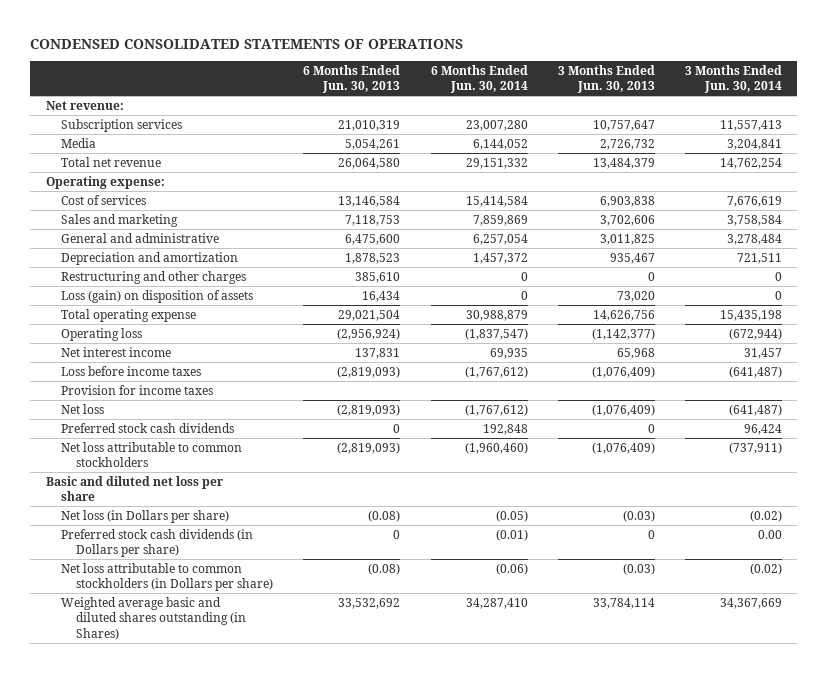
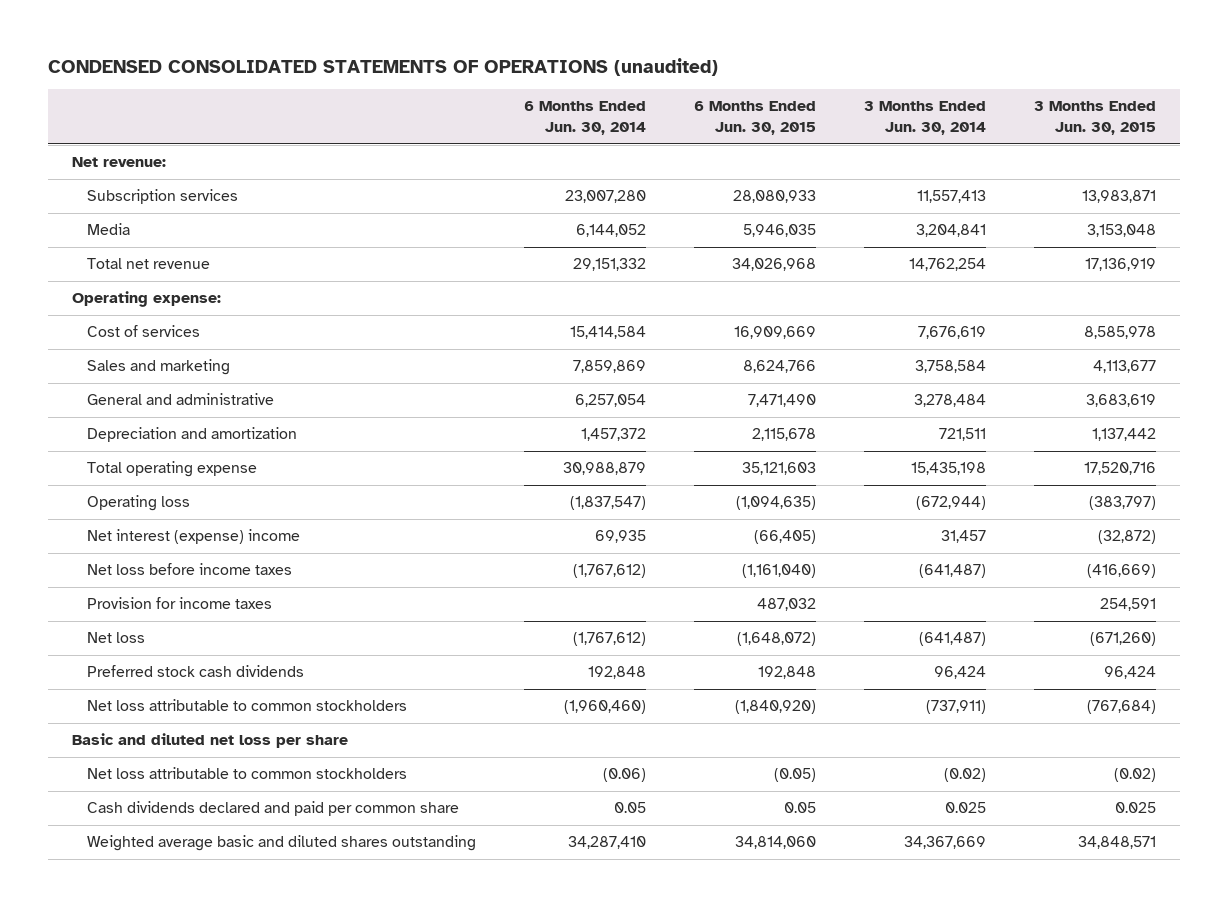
[30,39,464,50] CONDENSED CONSOLIDATED STATEMENTS OF OPERATIONS -> [47,57,718,76] CONDENSED CONSOLIDATED STATEMENTS OF OPERATIONS (unaudited)
[303,64,401,94] 6 Months Ended Jun. 30, 2013 -> none
[557,64,655,94] 3 Months Ended Jun. 30, 2013 -> none
none -> [694,101,817,136] 6 Months Ended Jun. 30, 2015
none -> [1034,101,1157,136] 3 Months Ended Jun. 30, 2015
[60,270,246,284] Restructuring and other charges -> none
[60,289,253,303] Loss (gain) on disposition of assets -> none
[60,346,171,357] Net interest income -> [87,529,301,545] Net interest (expense) income
[60,365,201,376] Loss before income taxes -> [87,563,293,576] Net loss before income taxes
[60,528,253,558] Preferred stock cash dividends (in Dollars per share) -> none
[60,562,274,592] Net loss attributable to common stockholders (in Dollars per share) -> none
[60,509,229,523] Net loss (in Dollars per share) -> [87,767,408,780] Net loss attributable to common stockholders
[495,509,528,522] (0.05) -> [603,768,647,783] (0.06)
none -> [87,801,460,817] Cash dividends declared and paid per common share
[60,596,247,640] Weighted average basic and diluted shares outstanding (in Shares) -> [87,835,477,852] Weighted average basic and diluted shares outstanding

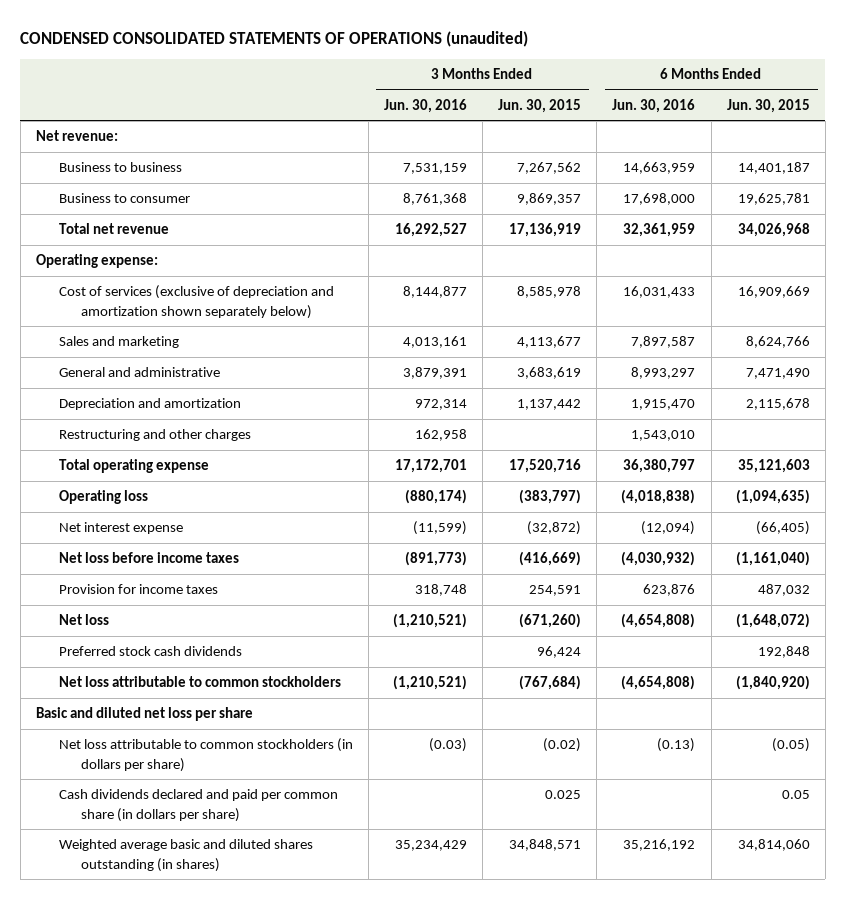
[524,101,647,136] 6 Months Ended Jun. 30, 2014 -> none
[864,101,987,136] 3 Months Ended Jun. 30, 2014 -> none
none -> [383,98,467,113] Jun. 30, 2016
none -> [612,98,696,113] Jun. 30, 2016
[87,189,239,205] Subscription services -> none
[87,223,131,236] Media -> none
none -> [58,162,182,173] Business to business
none -> [58,193,190,204] Business to consumer
[87,325,201,338] Cost of services -> [58,285,334,319] Cost of services (exclusive of depreciation and amortization shown separately below)
none -> [58,429,251,442] Restructuring and other charges
[87,529,301,545] Net interest (expense) income -> [58,522,183,535] Net interest expense
[87,767,408,780] Net loss attributable to common stockholders -> [58,738,353,772] Net loss attributable to common stockholders (in dollars per share)
[87,801,460,817] Cash dividends declared and paid per common share -> [58,789,338,822] Cash dividends declared and paid per common share (in dollars per share)
[87,835,477,852] Weighted average basic and diluted shares outstanding -> [58,839,313,872] Weighted average basic and diluted shares outstanding (in shares)

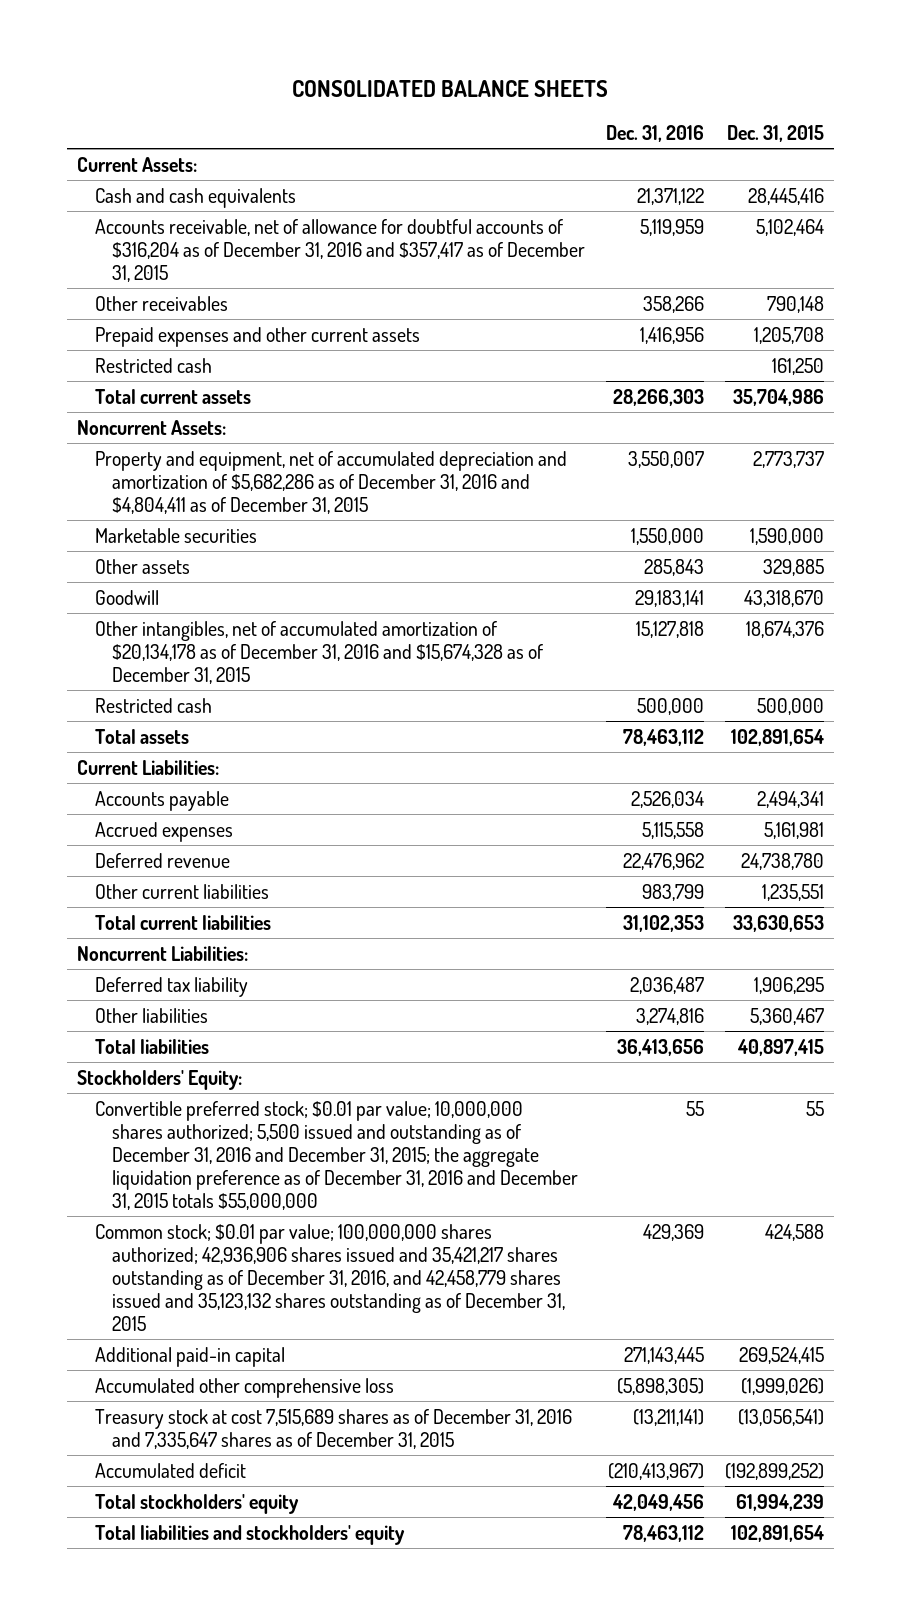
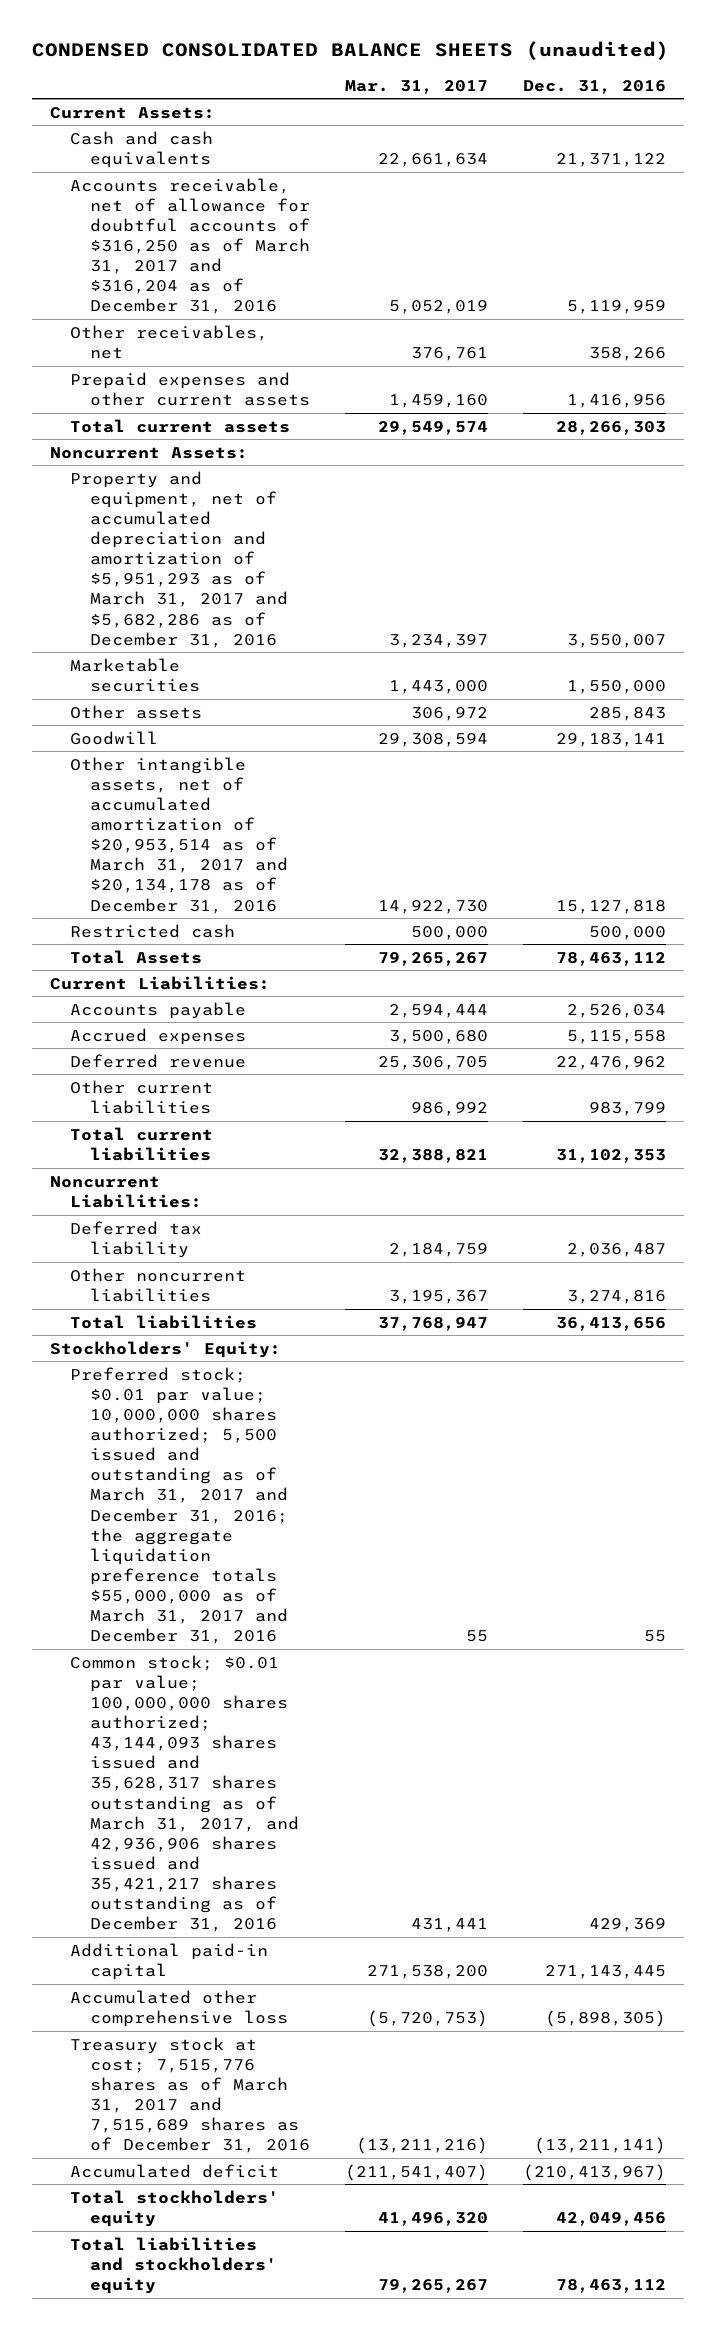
[292,80,609,98] CONSOLIDATED BALANCE SHEETS -> [32,41,670,61] CONDENSED CONSOLIDATED BALANCE SHEETS (unaudited)
[726,125,824,143] Dec. 31, 2015 -> none
none -> [345,79,489,94] Mar. 31, 2017
[94,218,586,282] Accounts receivable, net of allowance for doubtful accounts of $316,204 as of December 31, 2016 and $357,417 as of December 31, 2015 -> [69,177,311,315] Accounts receivable, net of allowance for doubtful accounts of $316,250 as of March 31, 2017 and $316,204 as of December 31, 2016
[94,295,228,311] Other receivables -> [69,324,268,359] Other receivables, net
[94,357,212,373] Restricted cash -> none
[94,450,567,514] Property and equipment, net of accumulated depreciation and amortization of $5,682,286 as of December 31, 2016 and $4,804,411 as of December 31, 2015 -> [69,470,289,648] Property and equipment, net of accumulated depreciation and amortization of $5,951,293 as of March 31, 2017 and $5,682,286 as of December 31, 2016
[94,620,544,684] Other intangibles, net of accumulated amortization of $20,134,178 as of December 31, 2016 and $15,674,328 as of December 31, 2015 -> [69,756,289,914] Other intangible assets, net of accumulated amortization of $20,953,514 as of March 31, 2017 and $20,134,178 as of December 31, 2016
[94,728,189,744] Total assets -> [69,949,202,964] Total Assets
[94,1007,208,1023] Other liabilities -> [69,1267,246,1302] Other noncurrent liabilities
[94,1100,579,1210] Convertible preferred stock; $0.01 par value; 10,000,000 shares authorized; 5,500 issued and outstanding as of December 31, 2016 and December 31, 2015; the aggregate liquidation preference as of December 31, 2016 and December 31, 2015 totals $55,000,000 -> [69,1366,289,1645] Preferred stock; $0.01 par value; 10,000,000 shares authorized; 5,500 issued and outstanding as of March 31, 2017 and December 31, 2016; the aggregate liquidation preference totals $55,000,000 as of March 31, 2017 and December 31, 2016
[94,1223,566,1331] Common stock; $0.01 par value; 100,000,000 shares authorized; 42,936,906 shares issued and 35,421,217 shares outstanding as of December 31, 2016, and 42,458,779 shares issued and 35,123,132 shares outstanding as of December 31, 2015 -> [69,1654,300,1933] Common stock; $0.01 par value; 100,000,000 shares authorized; 43,144,093 shares issued and 35,628,317 shares outstanding as of March 31, 2017, and 42,936,906 shares issued and 35,421,217 shares outstanding as of December 31, 2016
[94,1408,572,1449] Treasury stock at cost 7,515,689 shares as of December 31, 2016 and 7,335,647 shares as of December 31, 2015 -> [69,2036,311,2154] Treasury stock at cost; 7,515,776 shares as of March 31, 2017 and 7,515,689 shares as of December 31, 2016

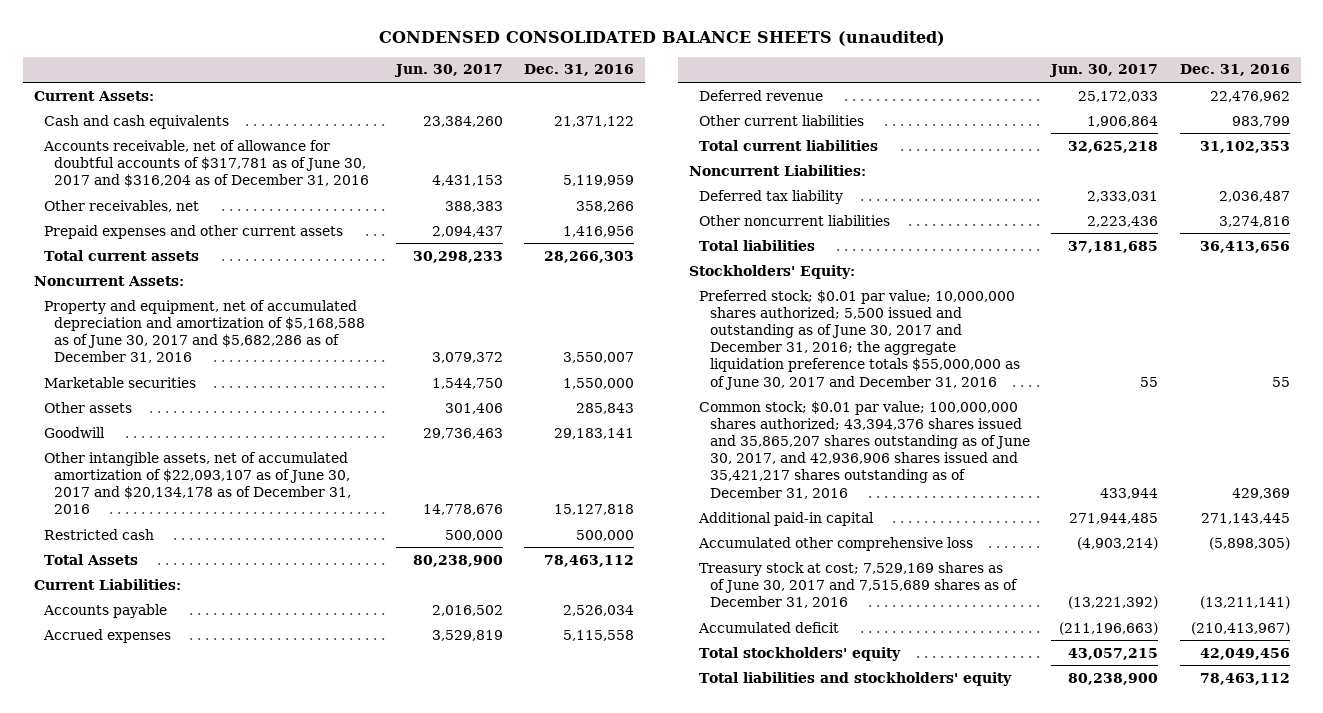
[345,79,489,94] Mar. 31, 2017 -> none
none -> [393,64,503,78] Jun. 30, 2017
[69,177,311,315] Accounts receivable, net of allowance for doubtful accounts of $316,250 as of March 31, 2017 and $316,204 as of December 31, 2016 -> [42,139,370,187] Accounts receivable, net of allowance for doubtful accounts of $317,781 as of June 30, 2017 and $316,204 as of December 31, 2016
[69,470,289,648] Property and equipment, net of accumulated depreciation and amortization of $5,951,293 as of March 31, 2017 and $5,682,286 as of December 31, 2016 -> [43,299,366,364] Property and equipment, net of accumulated depreciation and amortization of $5,168,588 as of June 30, 2017 and $5,682,286 as of December 31, 2016
[69,756,289,914] Other intangible assets, net of accumulated amortization of $20,953,514 as of March 31, 2017 and $20,134,178 as of December 31, 2016 -> [43,451,352,515] Other intangible assets, net of accumulated amortization of $22,093,107 as of June 30, 2017 and $20,134,178 as of December 31, 2016
[69,1366,289,1645] Preferred stock; $0.01 par value; 10,000,000 shares authorized; 5,500 issued and outstanding as of March 31, 2017 and December 31, 2016; the aggregate liquidation preference totals $55,000,000 as of March 31, 2017 and December 31, 2016 -> [699,289,1020,390] Preferred stock; $0.01 par value; 10,000,000 shares authorized; 5,500 issued and outstanding as of June 30, 2017 and December 31, 2016; the aggregate liquidation preference totals $55,000,000 as of June 30, 2017 and December 31, 2016
[69,1654,300,1933] Common stock; $0.01 par value; 100,000,000 shares authorized; 43,144,093 shares issued and 35,628,317 shares outstanding as of March 31, 2017, and 42,936,906 shares issued and 35,421,217 shares outstanding as of December 31, 2016 -> [699,400,1030,499] Common stock; $0.01 par value; 100,000,000 shares authorized; 43,394,376 shares issued and 35,865,207 shares outstanding as of June 30, 2017, and 42,936,906 shares issued and 35,421,217 shares outstanding as of December 31, 2016
[69,2036,311,2154] Treasury stock at cost; 7,515,776 shares as of March 31, 2017 and 7,515,689 shares as of December 31, 2016 -> [699,561,1018,608] Treasury stock at cost; 7,529,169 shares as of June 30, 2017 and 7,515,689 shares as of December 31, 2016

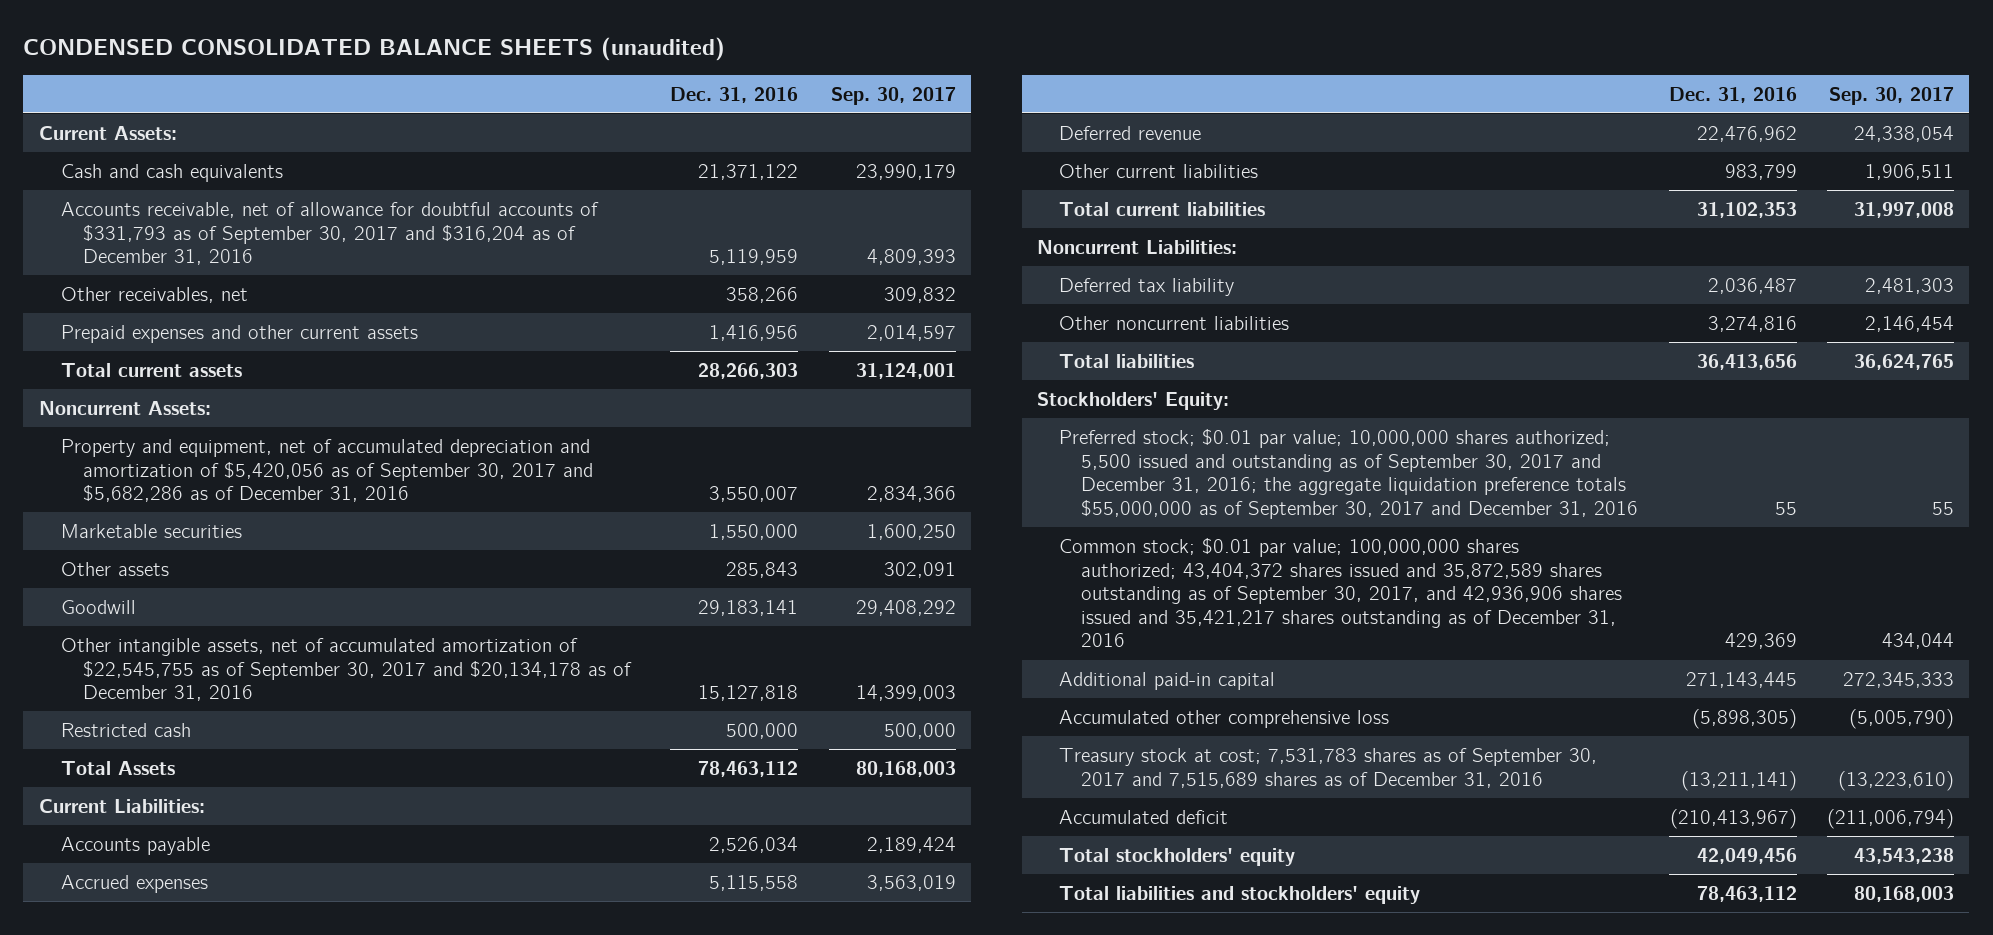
[393,64,503,78] Jun. 30, 2017 -> none
none -> [830,86,956,105] Sep. 30, 2017
[42,139,370,187] Accounts receivable, net of allowance for doubtful accounts of $317,781 as of June 30, 2017 and $316,204 as of December 31, 2016 -> [60,201,599,266] Accounts receivable, net of allowance for doubtful accounts of $331,793 as of September 30, 2017 and $316,204 as of December 31, 2016
[43,299,366,364] Property and equipment, net of accumulated depreciation and amortization of $5,168,588 as of June 30, 2017 and $5,682,286 as of December 31, 2016 -> [60,438,593,503] Property and equipment, net of accumulated depreciation and amortization of $5,420,056 as of September 30, 2017 and $5,682,286 as of December 31, 2016
[43,451,352,515] Other intangible assets, net of accumulated amortization of $22,093,107 as of June 30, 2017 and $20,134,178 as of December 31, 2016 -> [60,637,632,702] Other intangible assets, net of accumulated amortization of $22,545,755 as of September 30, 2017 and $20,134,178 as of December 31, 2016
[699,289,1020,390] Preferred stock; $0.01 par value; 10,000,000 shares authorized; 5,500 issued and outstanding as of June 30, 2017 and December 31, 2016; the aggregate liquidation preference totals $55,000,000 as of June 30, 2017 and December 31, 2016 -> [1058,428,1638,519] Preferred stock; $0.01 par value; 10,000,000 shares authorized; 5,500 issued and outstanding as of September 30, 2017 and December 31, 2016; the aggregate liquidation preference totals $55,000,000 as of September 30, 2017 and December 31, 2016
[699,400,1030,499] Common stock; $0.01 par value; 100,000,000 shares authorized; 43,394,376 shares issued and 35,865,207 shares outstanding as of June 30, 2017, and 42,936,906 shares issued and 35,421,217 shares outstanding as of December 31, 2016 -> [1058,537,1622,648] Common stock; $0.01 par value; 100,000,000 shares authorized; 43,404,372 shares issued and 35,872,589 shares outstanding as of September 30, 2017, and 42,936,906 shares issued and 35,421,217 shares outstanding as of December 31, 2016
[699,561,1018,608] Treasury stock at cost; 7,529,169 shares as of June 30, 2017 and 7,515,689 shares as of December 31, 2016 -> [1058,747,1597,788] Treasury stock at cost; 7,531,783 shares as of September 30, 2017 and 7,515,689 shares as of December 31, 2016

